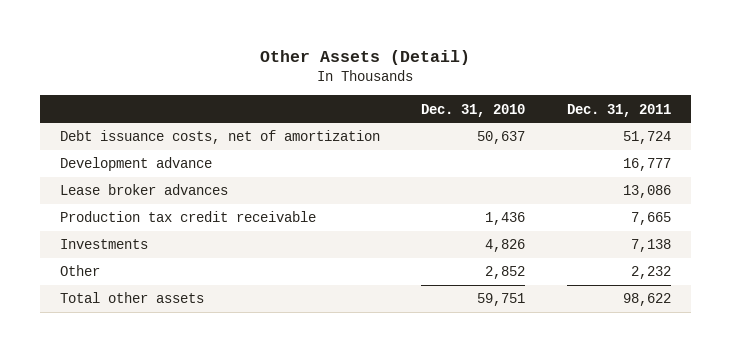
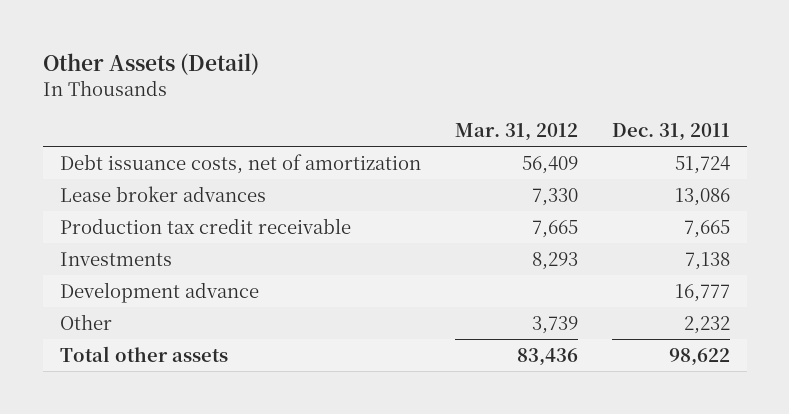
[421,103,526,117] Dec. 31, 2010 -> none
none -> [454,122,578,141] Mar. 31, 2012
[60,157,213,172] Development advance -> [59,281,259,303] Development advance

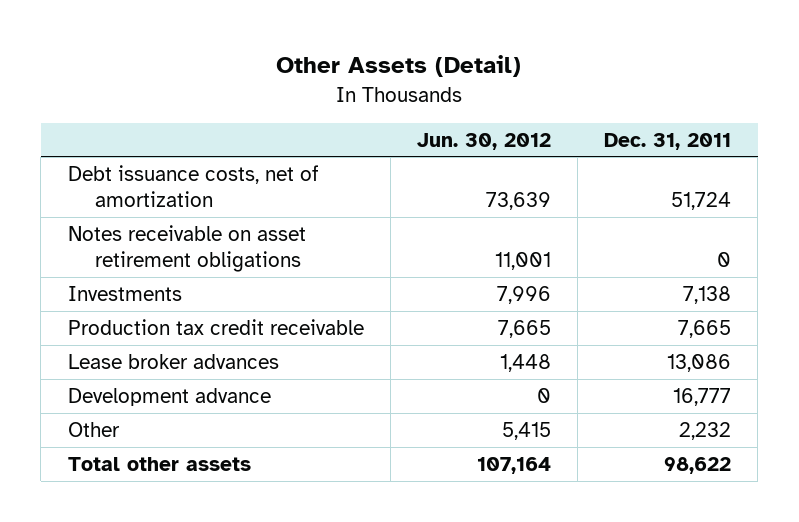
[454,122,578,141] Mar. 31, 2012 -> none
none -> [416,132,551,150] Jun. 30, 2012
none -> [67,225,306,272] Notes receivable on asset retirement obligations
[59,217,351,234] Production tax credit receivable -> [67,319,364,336] Production tax credit receivable
[59,185,266,202] Lease broker advances -> [67,354,279,370] Lease broker advances

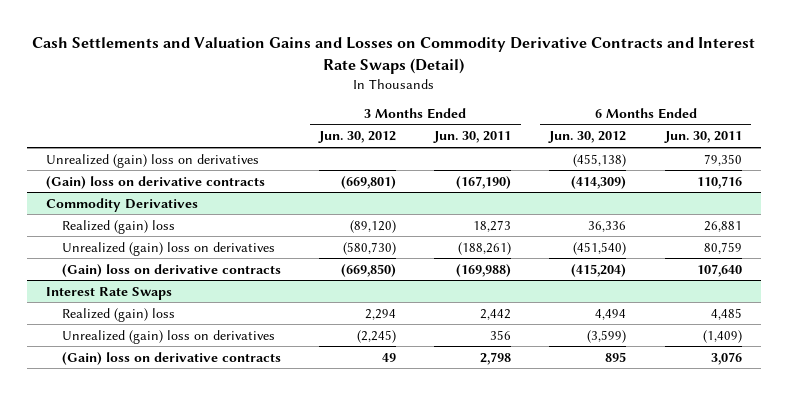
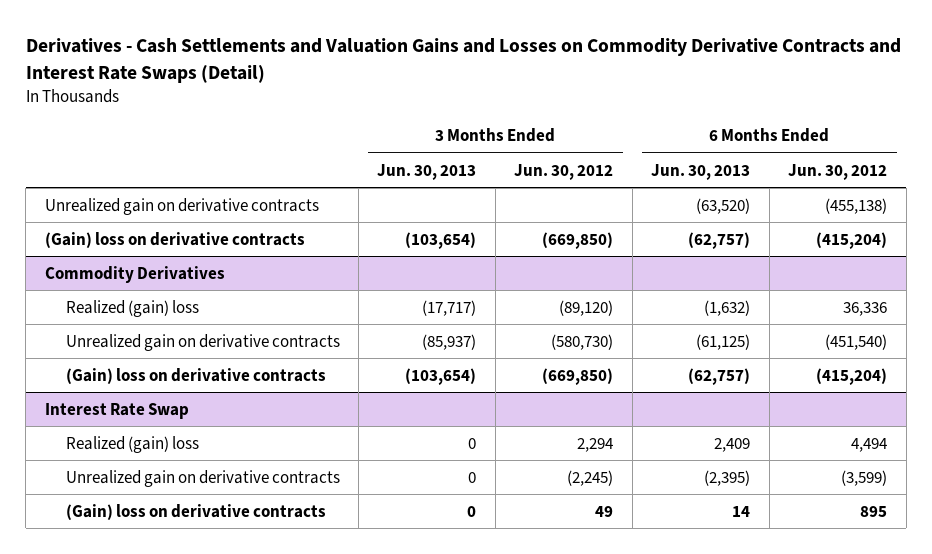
[31,37,755,74] Cash Settlements and Valuation Gains and Losses on Commodity Derivative Contracts and Interest Rate Swaps (Detail) -> [25,38,901,83] Derivatives - Cash Settlements and Valuation Gains and Losses on Commodity Derivative Contracts and Interest Rate Swaps (Detail)
[433,131,512,144] Jun. 30, 2011 -> none
[663,131,742,144] Jun. 30, 2011 -> none
none -> [377,163,477,180] Jun. 30, 2013
none -> [651,163,751,180] Jun. 30, 2013
[45,153,259,168] Unrealized (gain) loss on derivatives -> [44,197,319,215] Unrealized gain on derivative contracts
[341,175,397,189] (669,801) -> [542,231,614,249] (669,850)
[571,175,627,189] (414,309) -> [816,231,888,249] (415,204)
[62,241,276,256] Unrealized (gain) loss on derivatives -> [65,333,340,351] Unrealized gain on derivative contracts
[45,286,172,300] Interest Rate Swaps -> [44,402,189,419] Interest Rate Swap
[62,329,276,344] Unrealized (gain) loss on derivatives -> [65,469,340,487] Unrealized gain on derivative contracts

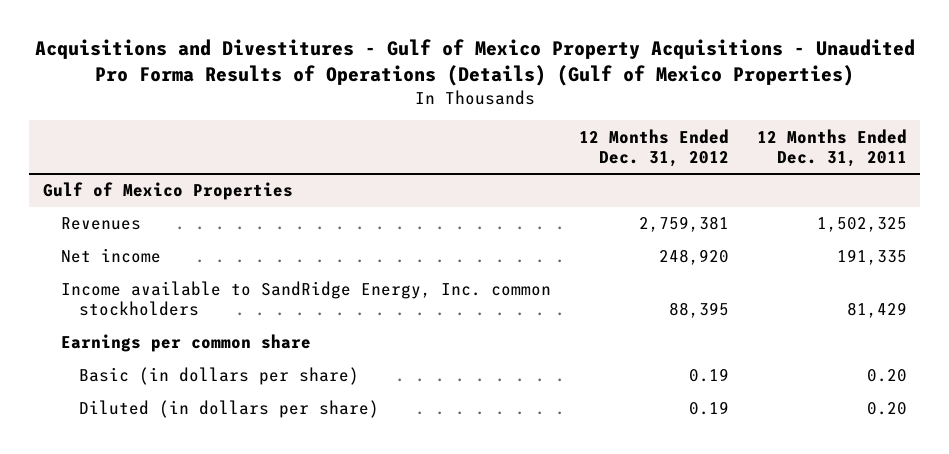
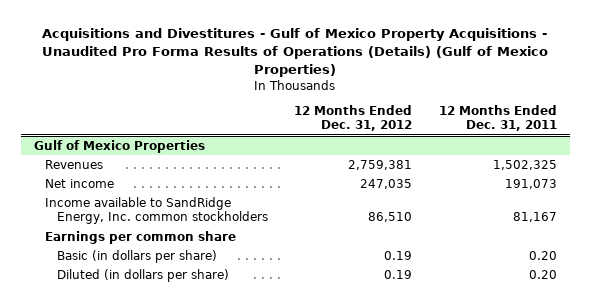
[658,249,729,266] 248,920 -> [360,178,413,189] 247,035
[836,249,907,266] 191,335 -> [504,178,557,189] 191,073
[668,302,729,319] 88,395 -> [368,212,413,223] 86,510
[846,302,907,319] 81,429 -> [512,212,557,223] 81,167

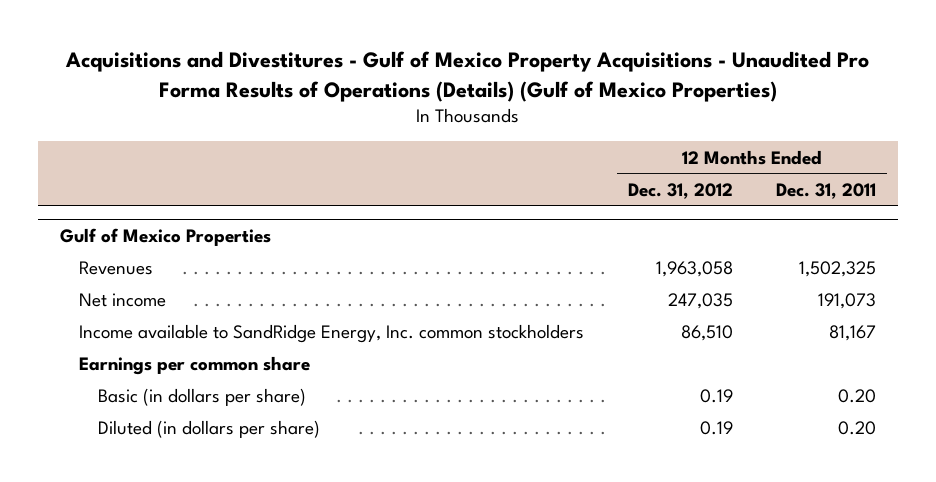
[348,159,413,170] 2,759,381 -> [655,261,733,278] 1,963,058

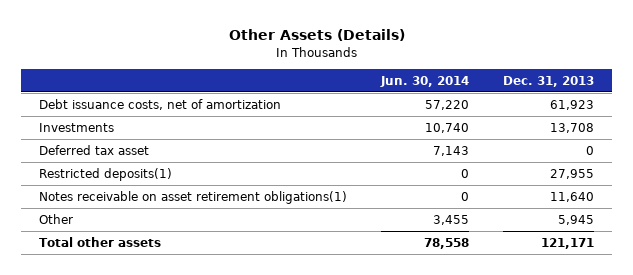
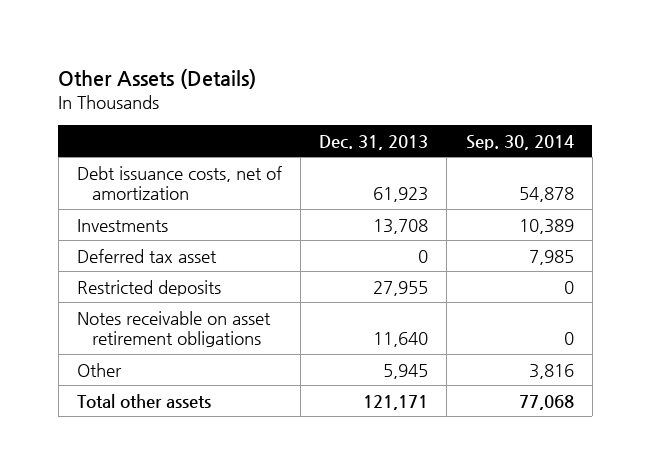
[380,75,470,87] Jun. 30, 2014 -> none
none -> [465,134,574,150] Sep. 30, 2014
[38,167,172,181] Restricted deposits(1) -> [76,279,221,296] Restricted deposits
[38,190,347,204] Notes receivable on asset retirement obligations(1) -> [76,310,271,347] Notes receivable on asset retirement obligations

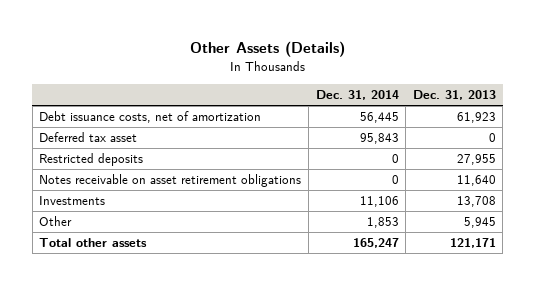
[465,134,574,150] Sep. 30, 2014 -> none
none -> [315,90,399,101] Dec. 31, 2014
[76,218,168,232] Investments -> [39,196,106,206] Investments

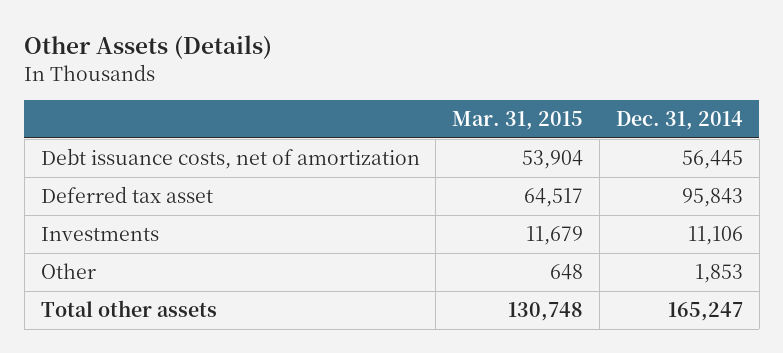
[412,90,496,101] Dec. 31, 2013 -> none
none -> [452,110,584,130] Mar. 31, 2015
[39,153,144,167] Restricted deposits -> none
[39,174,302,188] Notes receivable on asset retirement obligations -> none

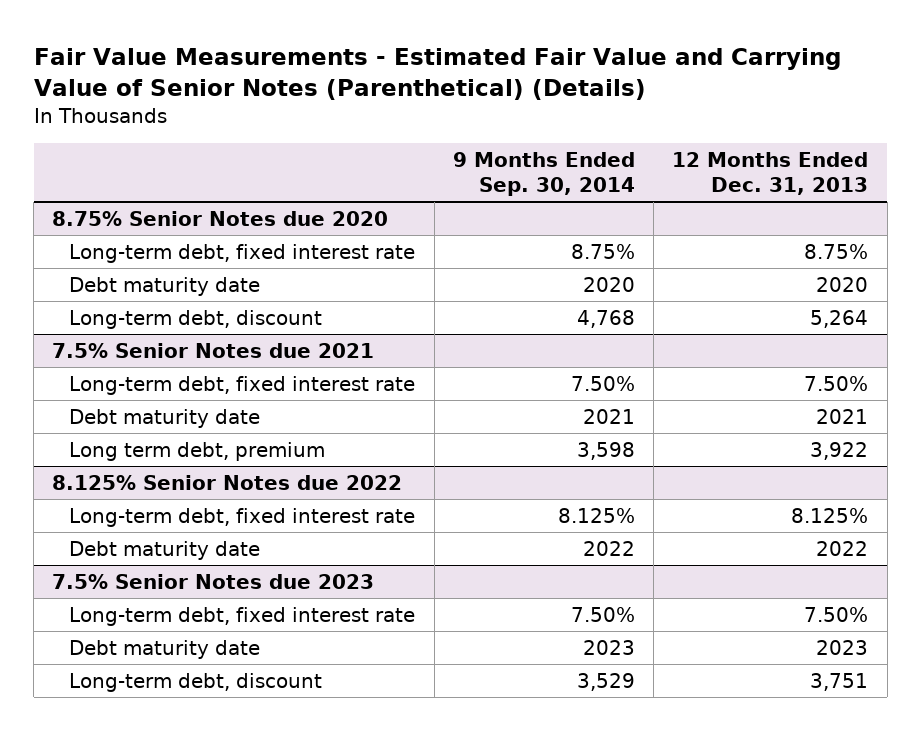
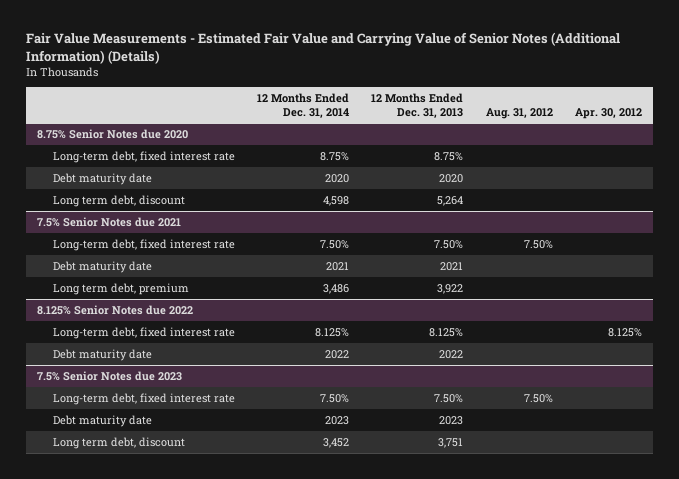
[33,47,841,100] Fair Value Measurements - Estimated Fair Value and Carrying Value of Senior Notes (Parenthetical) (Details) -> [25,32,620,64] Fair Value Measurements - Estimated Fair Value and Carrying Value of Senior Notes (Additional Information) (Details)
[452,151,635,197] 9 Months Ended Sep. 30, 2014 -> none
none -> [257,92,350,118] 12 Months Ended Dec. 31, 2014
none -> [485,107,553,119] Aug. 31, 2012
none -> [574,107,642,119] Apr. 30, 2012
[69,309,323,329] Long-term debt, discount -> [52,194,185,207] Long term debt, discount
[69,672,323,692] Long-term debt, discount -> [52,436,185,449] Long term debt, discount

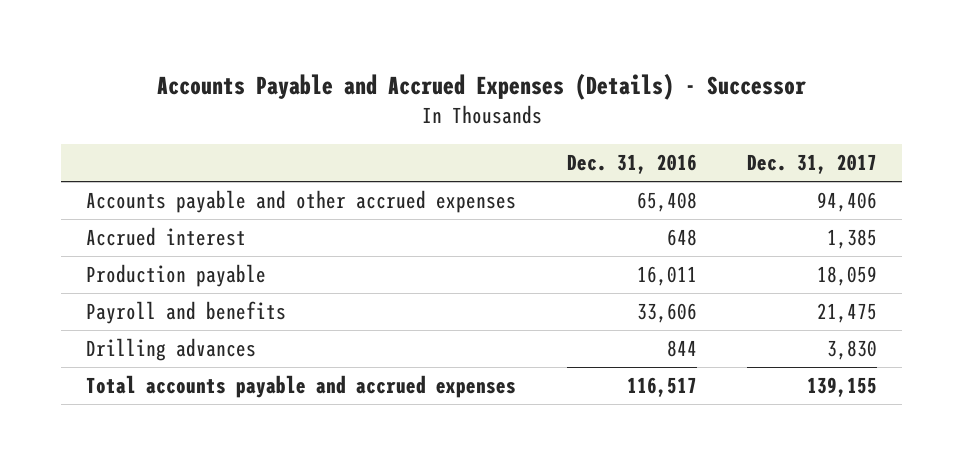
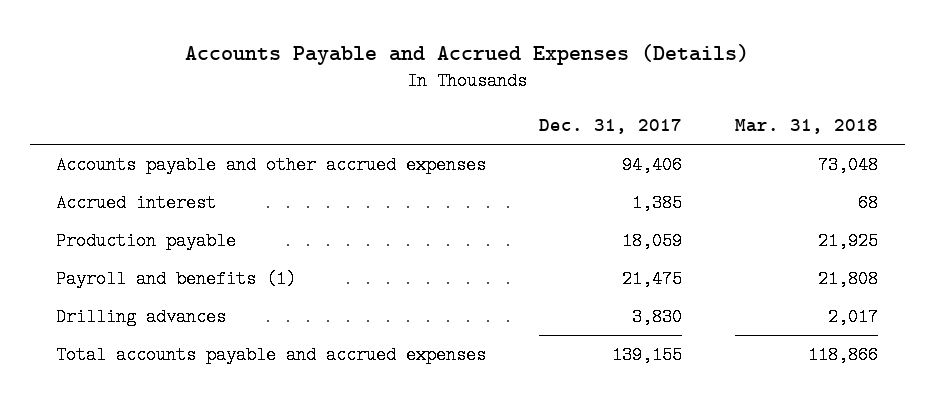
[156,73,806,101] Accounts Payable and Accrued Expenses (Details) - Successor -> [185,44,750,66] Accounts Payable and Accrued Expenses (Details)
[566,154,697,175] Dec. 31, 2016 -> none
none -> [735,118,879,134] Mar. 31, 2018
[86,301,287,325] Payroll and benefits -> [56,270,297,289] Payroll and benefits (1)

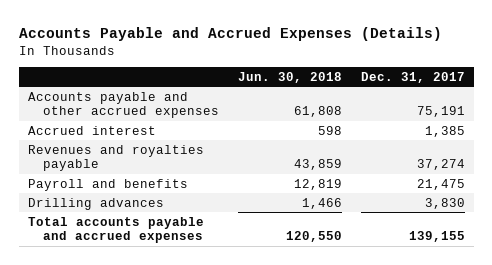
[735,118,879,134] Mar. 31, 2018 -> none
none -> [237,71,342,83] Jun. 30, 2018
[622,156,683,175] 94,406 -> [416,106,465,118] 75,191
[56,232,237,251] Production payable -> none
none -> [27,144,204,172] Revenues and royalties payable
[56,270,297,289] Payroll and benefits (1) -> [27,178,188,191] Payroll and benefits

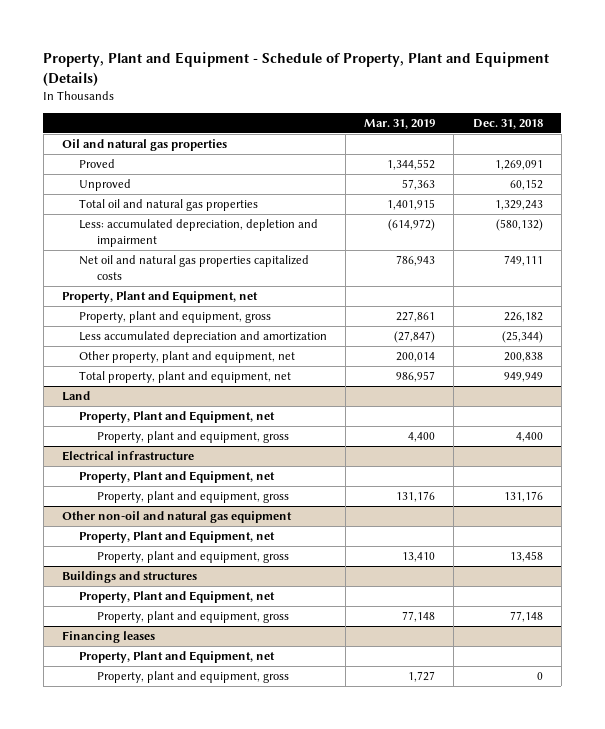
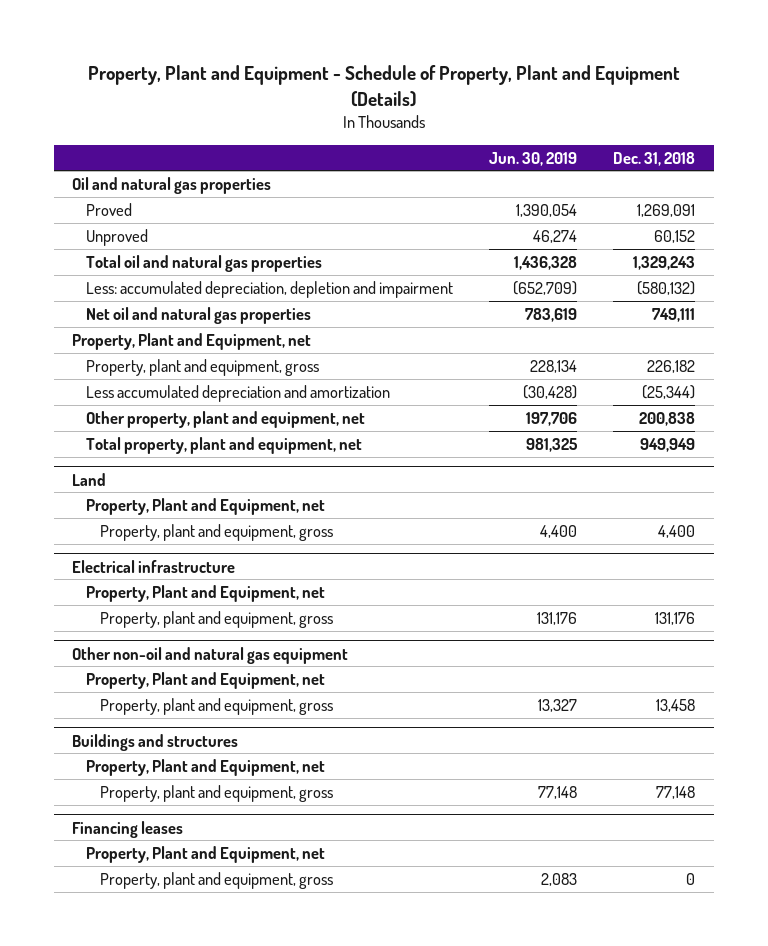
[364,118,436,129] Mar. 31, 2019 -> none
none -> [489,151,578,166] Jun. 30, 2019
[79,255,310,281] Net oil and natural gas properties capitalized costs -> [85,306,311,324] Net oil and natural gas properties

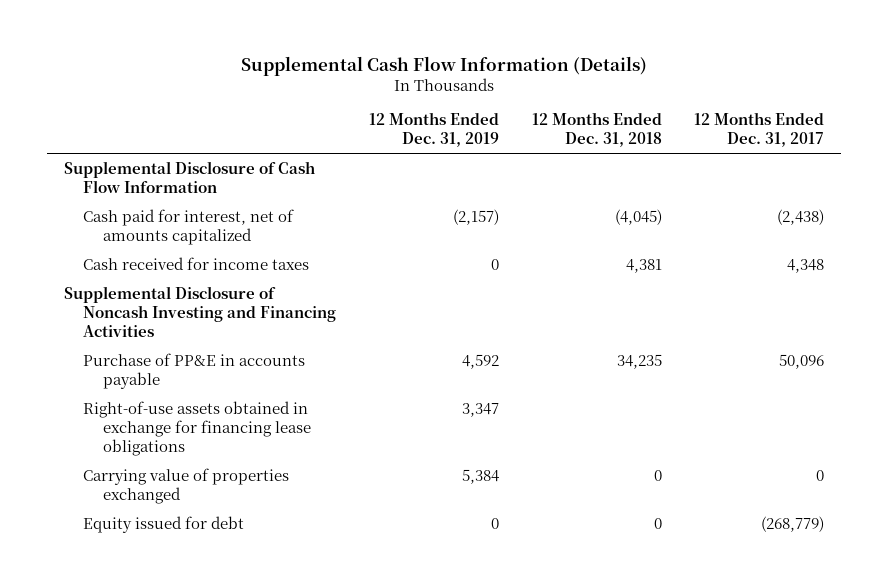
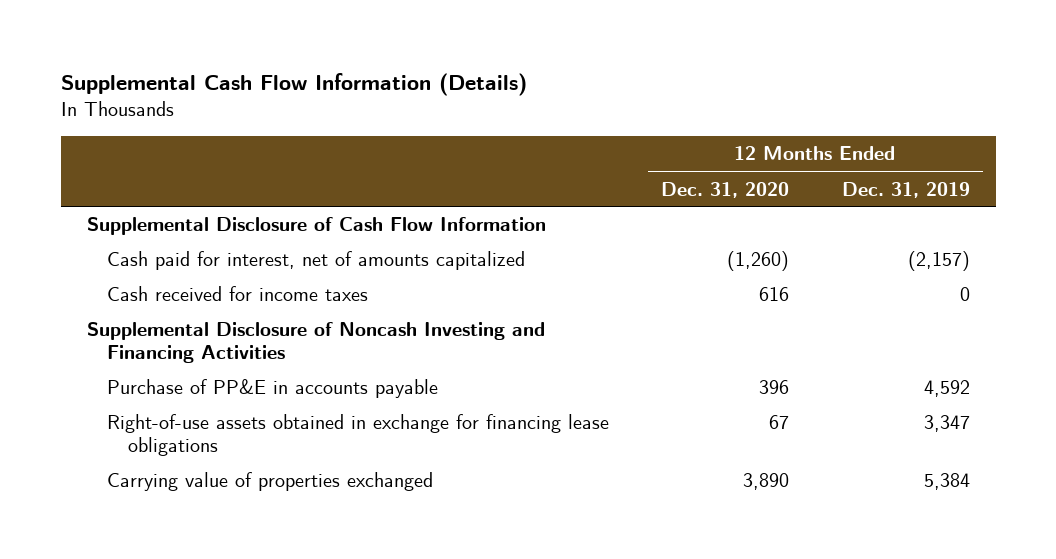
[531,112,662,148] 12 Months Ended Dec. 31, 2018 -> none
[694,112,825,148] 12 Months Ended Dec. 31, 2017 -> none
none -> [661,181,790,198] Dec. 31, 2020
[83,515,245,533] Equity issued for debt -> none

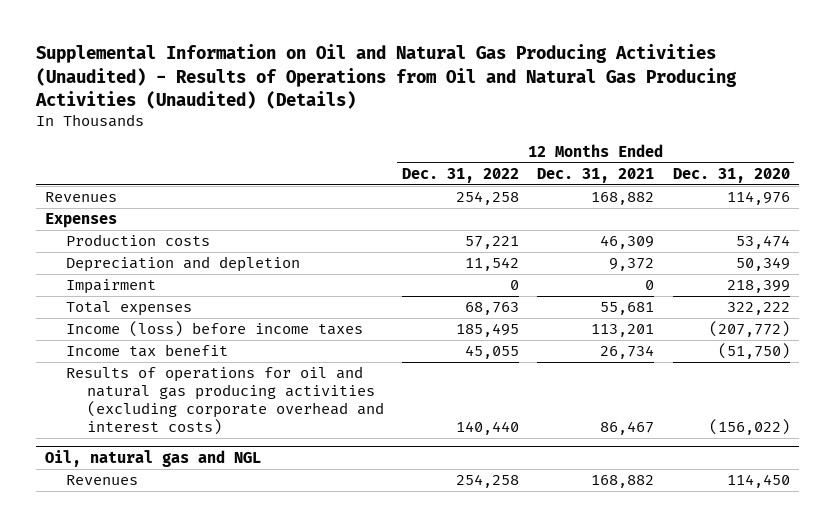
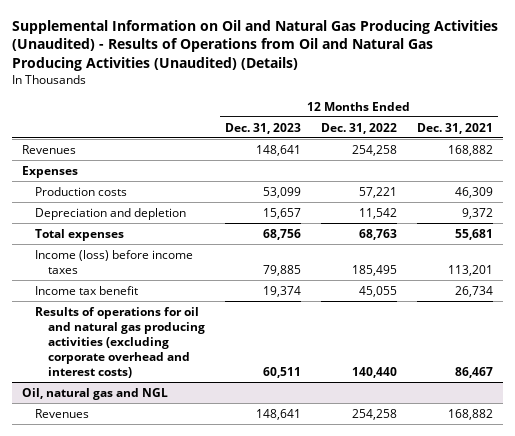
[672,168,790,184] Dec. 31, 2020 -> none
none -> [224,122,301,134] Dec. 31, 2023
[65,279,156,295] Impairment -> none

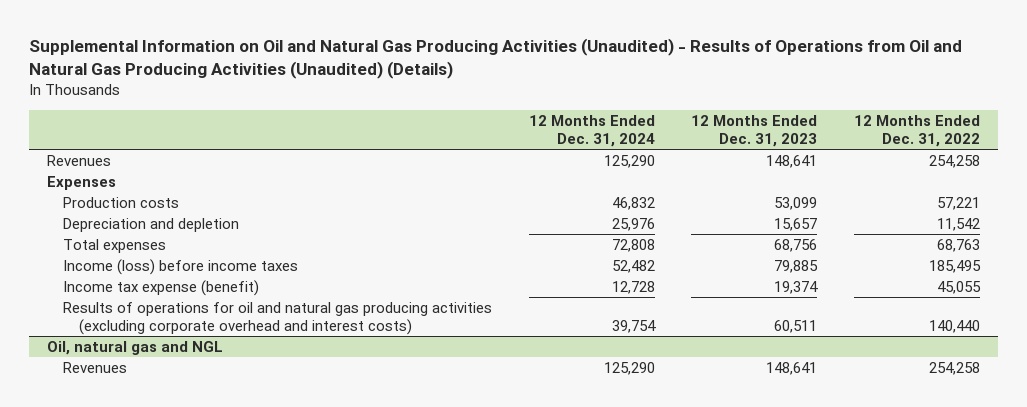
[417,122,494,134] Dec. 31, 2021 -> none
none -> [528,114,655,147] 12 Months Ended Dec. 31, 2024
[34,285,138,295] Income tax benefit -> [63,279,260,296] Income tax expense (benefit)

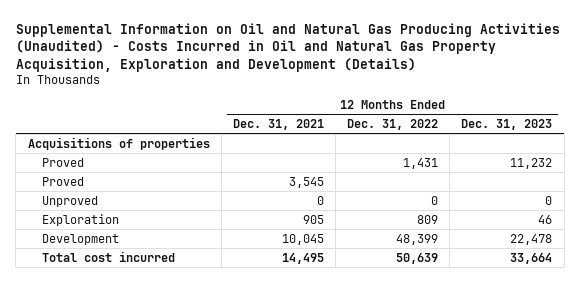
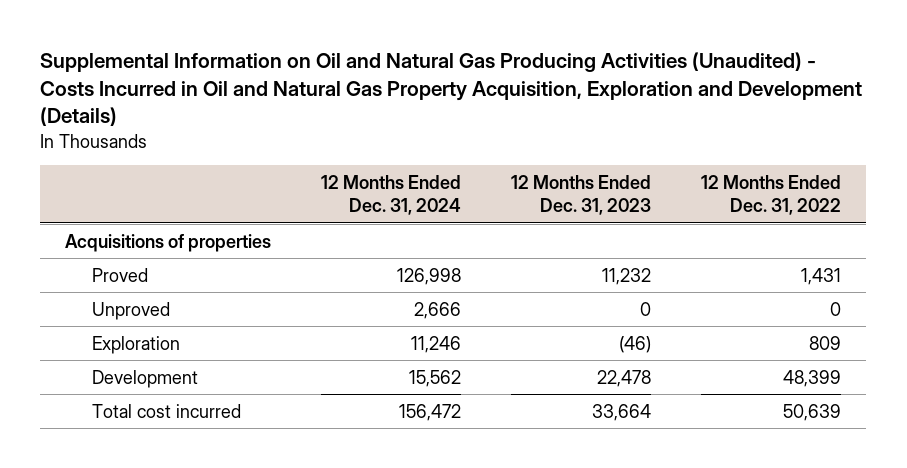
[232,119,324,131] Dec. 31, 2021 -> none
none -> [321,175,462,215] 12 Months Ended Dec. 31, 2024
[42,176,85,186] Proved -> none
[538,214,553,224] 46 -> [619,335,652,353] (46)

